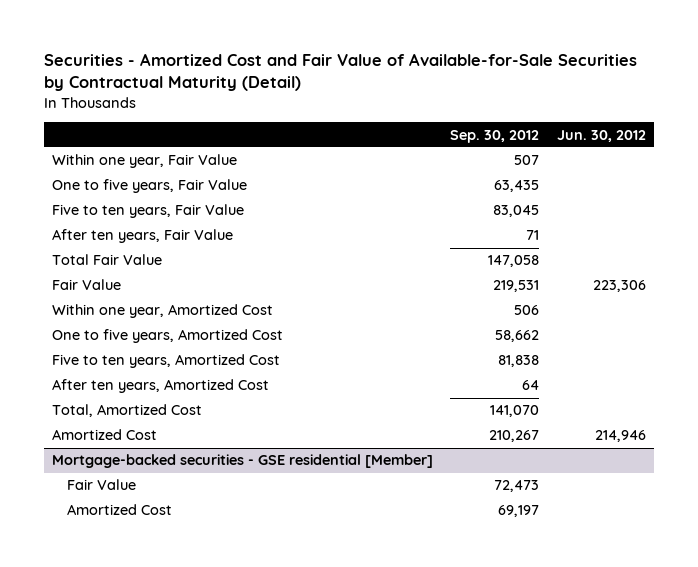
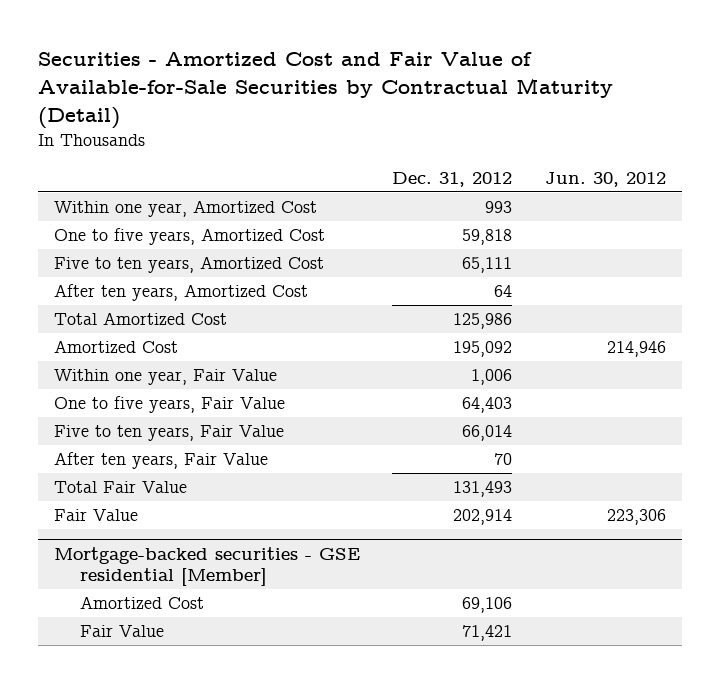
[450,129,540,143] Sep. 30, 2012 -> none
none -> [392,172,513,188] Dec. 31, 2012
[52,304,274,319] Within one year, Amortized Cost -> [53,200,317,218] Within one year, Amortized Cost
[52,329,284,344] One to five years, Amortized Cost -> [53,228,325,246] One to five years, Amortized Cost
[52,354,281,369] Five to ten years, Amortized Cost -> [53,256,324,274] Five to ten years, Amortized Cost
[52,379,270,394] After ten years, Amortized Cost -> [53,284,308,302] After ten years, Amortized Cost
none -> [53,312,227,326] Total Amortized Cost
[52,429,158,441] Amortized Cost -> [53,340,178,354] Amortized Cost
[52,404,203,418] Total, Amortized Cost -> none
[66,479,136,491] Fair Value -> [80,625,165,638] Fair Value

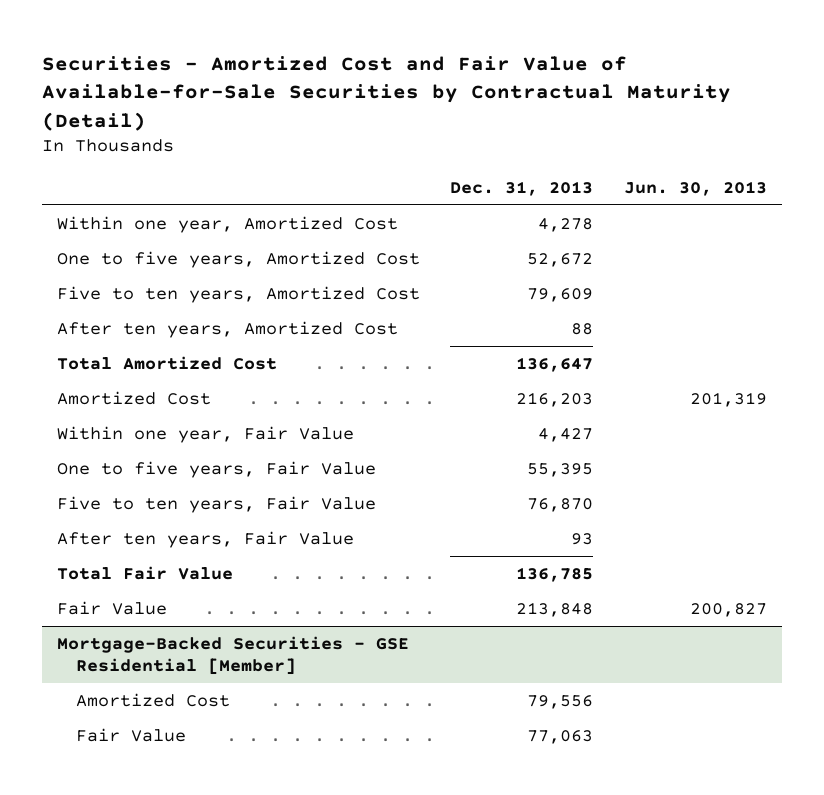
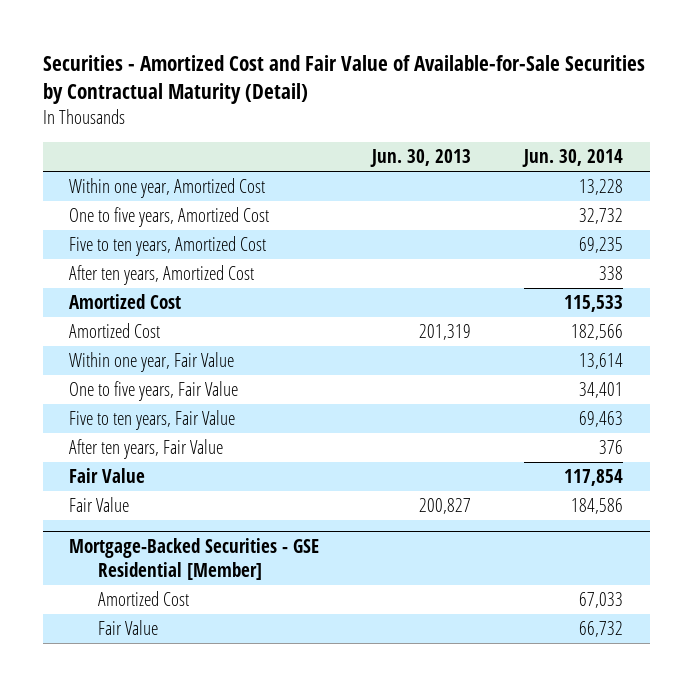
[450,180,594,196] Dec. 31, 2013 -> none
none -> [522,149,624,168] Jun. 30, 2014
[56,356,277,371] Total Amortized Cost -> [69,294,182,310] Amortized Cost
[56,566,233,581] Total Fair Value -> [69,468,146,484] Fair Value

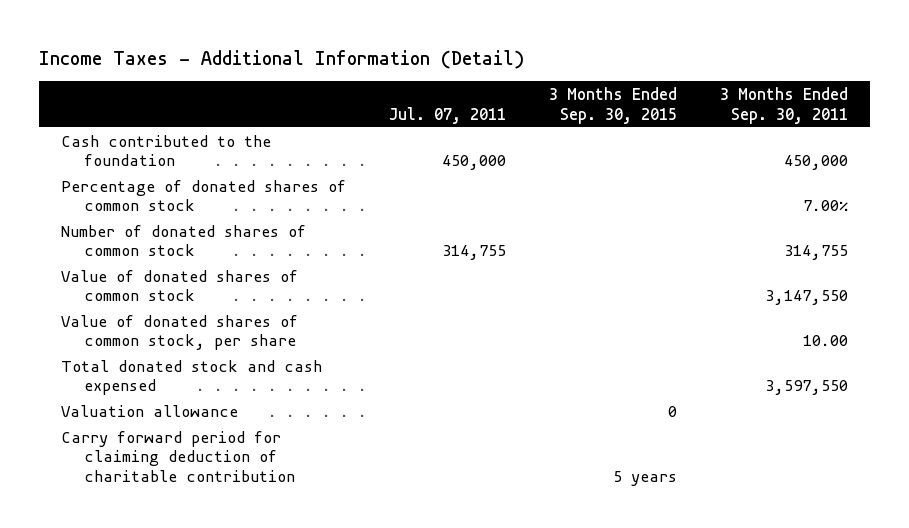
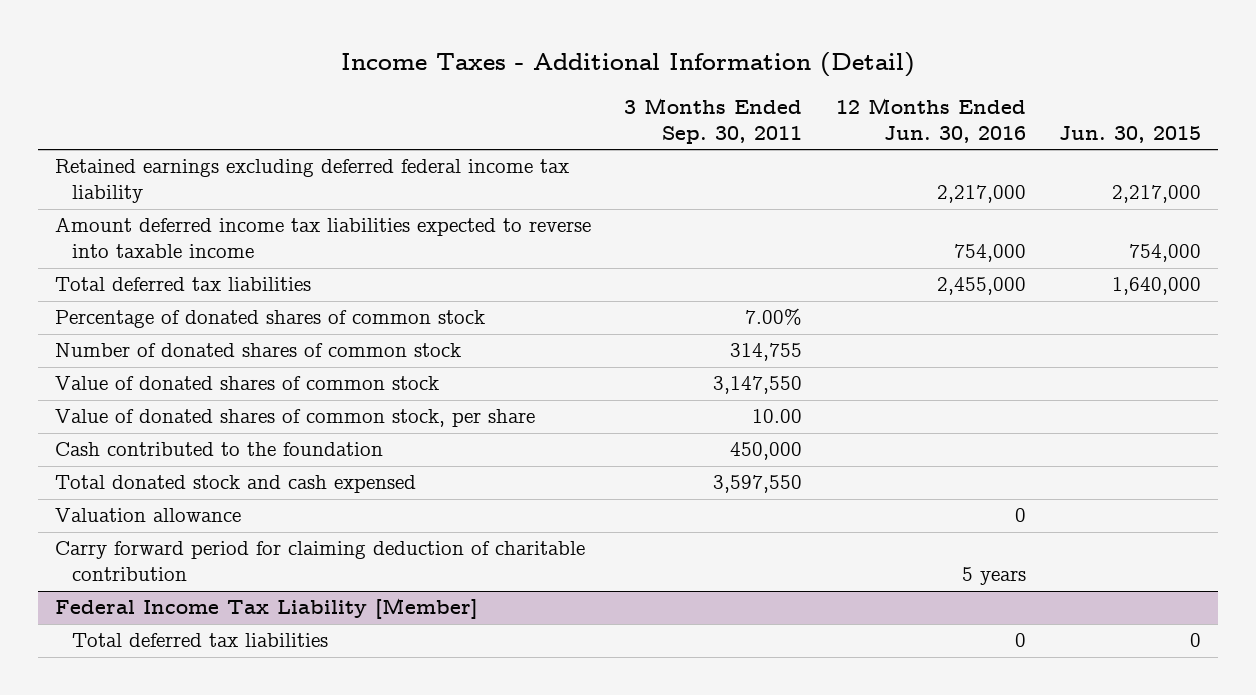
[388,106,506,124] Jul. 07, 2011 -> none
[549,86,678,124] 3 Months Ended Sep. 30, 2015 -> none
none -> [835,97,1026,143] 12 Months Ended Jun. 30, 2016
none -> [1059,125,1202,143] Jun. 30, 2015
none -> [54,159,569,204] Retained earnings excluding deferred federal income tax liability
none -> [54,217,591,259] Amount deferred income tax liabilities expected to reverse into taxable income
none -> [54,277,311,292] Total deferred tax liabilities
[60,134,271,167] Cash contributed to the foundation -> [54,442,383,457] Cash contributed to the foundation
none -> [54,598,478,620] Federal Income Tax Liability [Member]
none -> [72,633,329,648] Total deferred tax liabilities

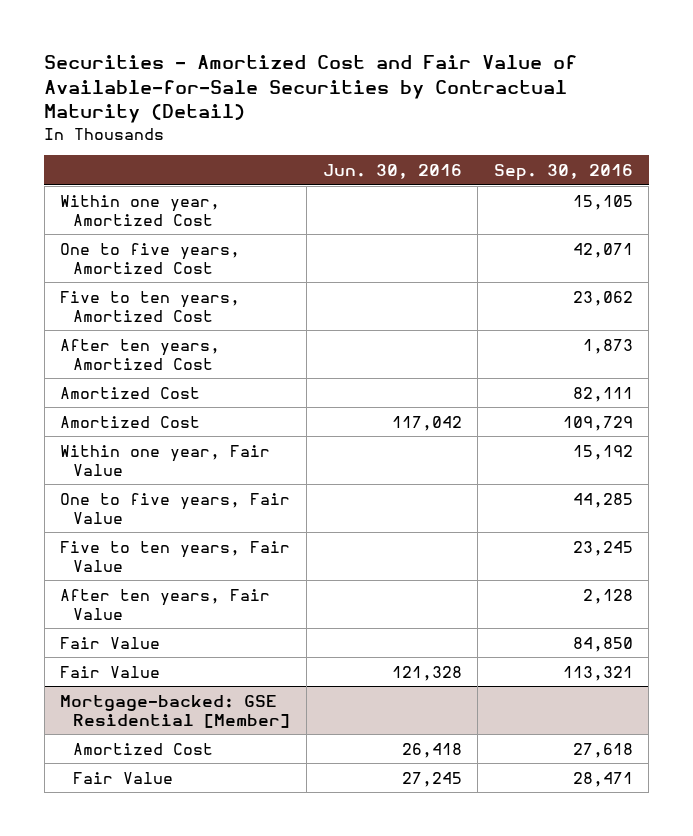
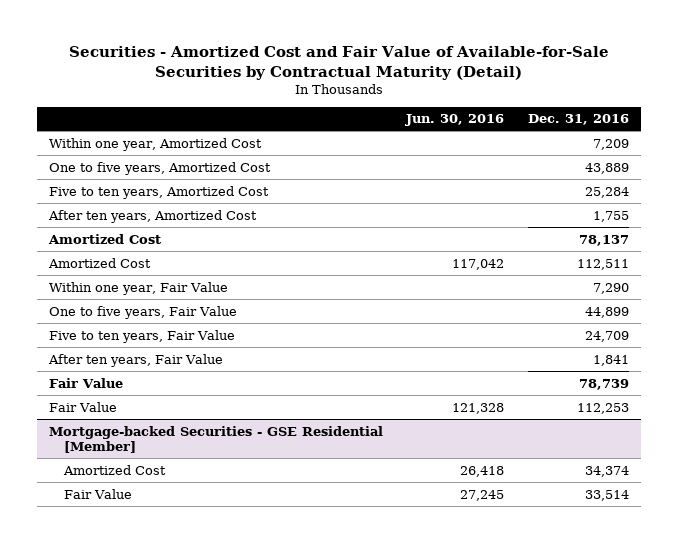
[493,164,633,182] Sep. 30, 2016 -> none
none -> [527,114,629,126] Dec. 31, 2016
[60,694,290,728] Mortgage-backed: GSE Residential [Member] -> [48,425,383,453] Mortgage-backed Securities - GSE Residential [Member]

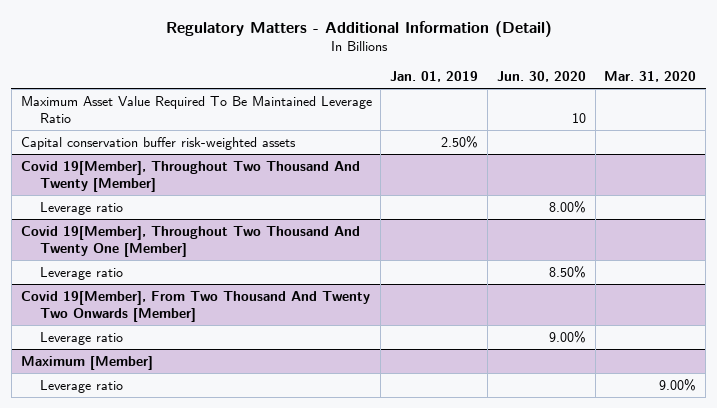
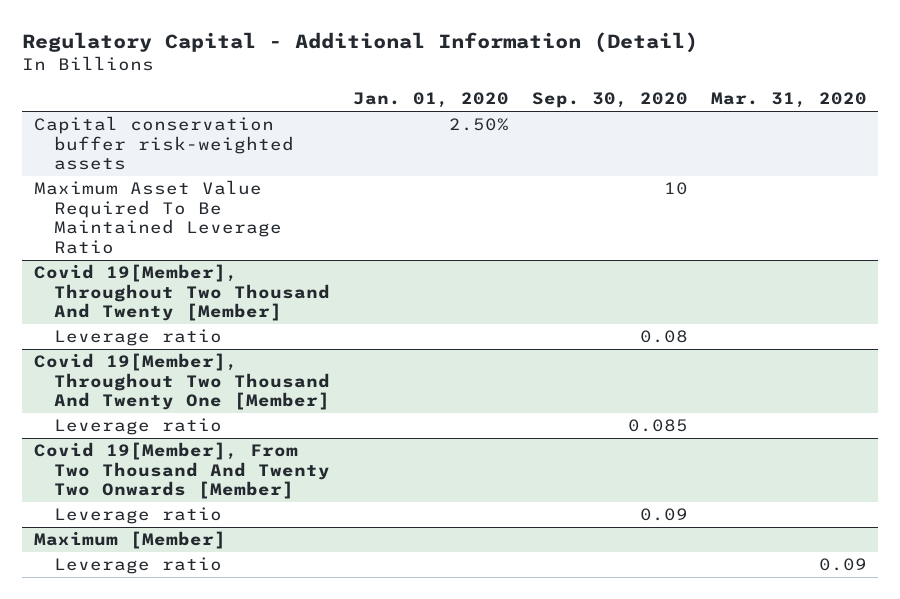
[165,20,552,37] Regulatory Matters - Additional Information (Detail) -> [22,31,699,53] Regulatory Capital - Additional Information (Detail)
[390,71,479,83] Jan. 01, 2019 -> none
[496,71,586,83] Jun. 30, 2020 -> none
none -> [353,92,510,109] Jan. 01, 2020
none -> [531,92,688,109] Sep. 30, 2020
[20,95,372,124] Maximum Asset Value Required To Be Maintained Leverage Ratio -> [33,180,283,254] Maximum Asset Value Required To Be Maintained Leverage Ratio
[659,378,697,391] 9.00% -> [818,558,867,572] 0.09

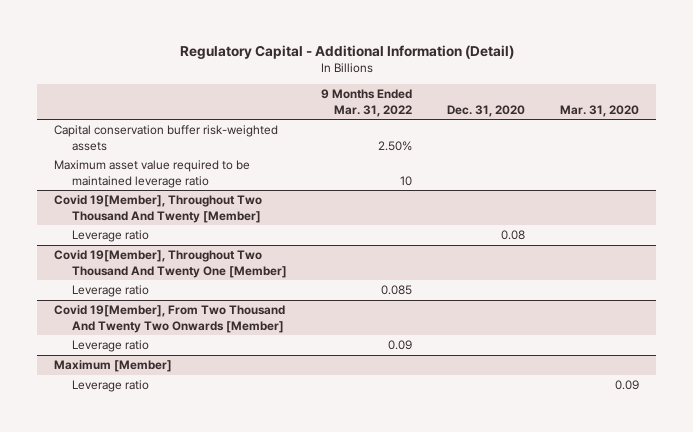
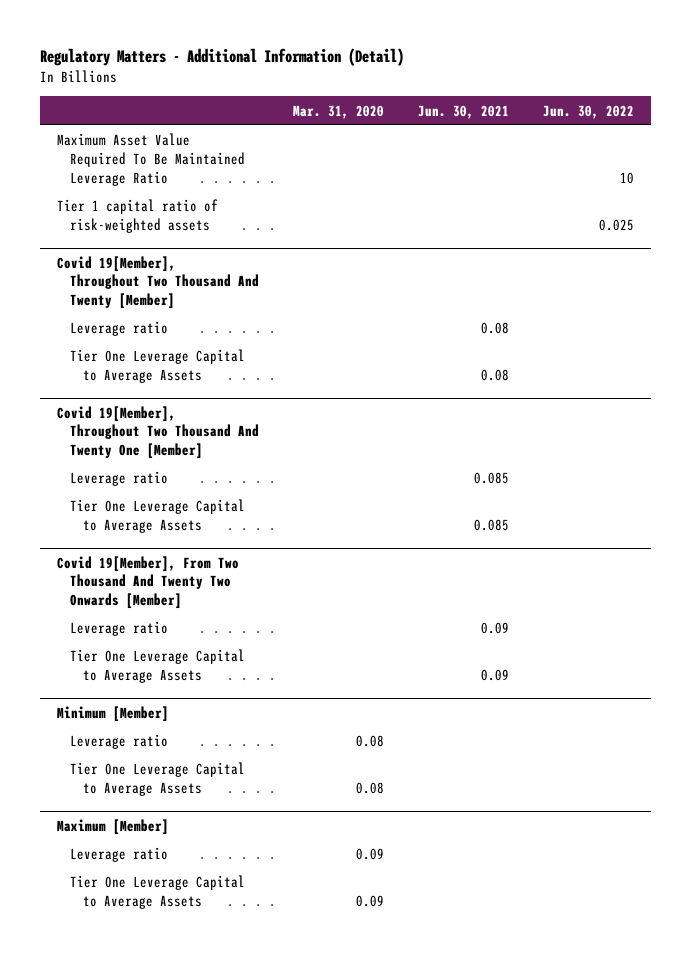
[179,44,514,59] Regulatory Capital - Additional Information (Detail) -> [39,48,404,67] Regulatory Matters - Additional Information (Detail)
[321,89,413,117] 9 Months Ended Mar. 31, 2022 -> none
[447,104,526,117] Dec. 31, 2020 -> none
none -> [418,104,510,119] Jun. 30, 2021
none -> [543,104,635,119] Jun. 30, 2022
[54,125,279,151] Capital conservation buffer risk-weighted assets -> none
[54,160,251,188] Maximum asset value required to be maintained leverage ratio -> [56,133,245,186] Maximum Asset Value Required To Be Maintained Leverage Ratio
none -> [56,199,218,233] Tier 1 capital ratio of risk-weighted assets
none -> [69,349,245,383] Tier One Leverage Capital to Average Assets
none -> [69,499,245,533] Tier One Leverage Capital to Average Assets
none -> [69,649,245,683] Tier One Leverage Capital to Average Assets
none -> [56,705,169,722] Minimum [Member]
none -> [69,734,168,750] Leverage ratio
none -> [69,762,245,796] Tier One Leverage Capital to Average Assets
none -> [69,875,245,909] Tier One Leverage Capital to Average Assets

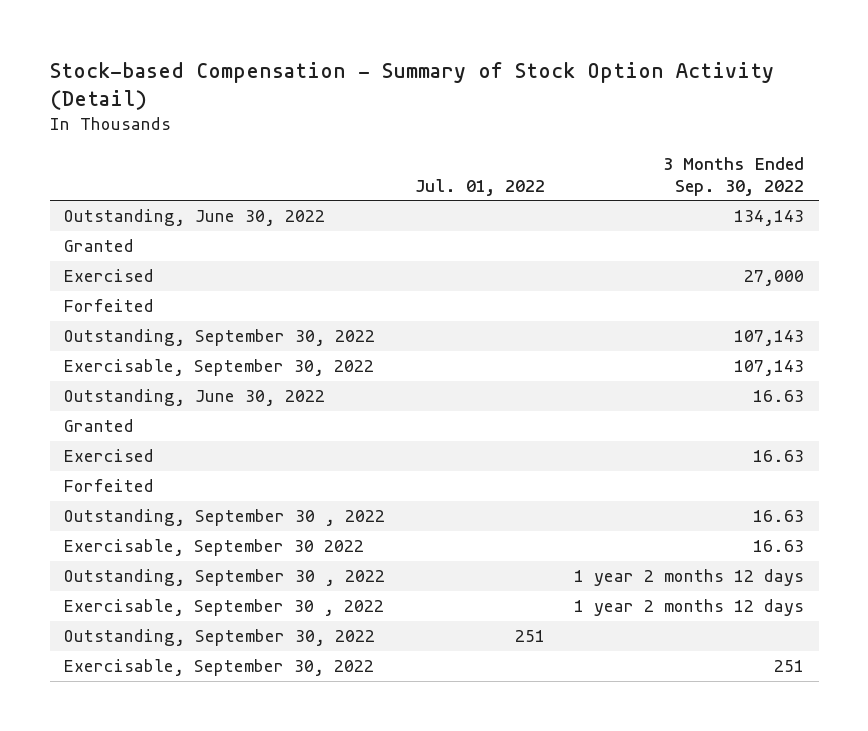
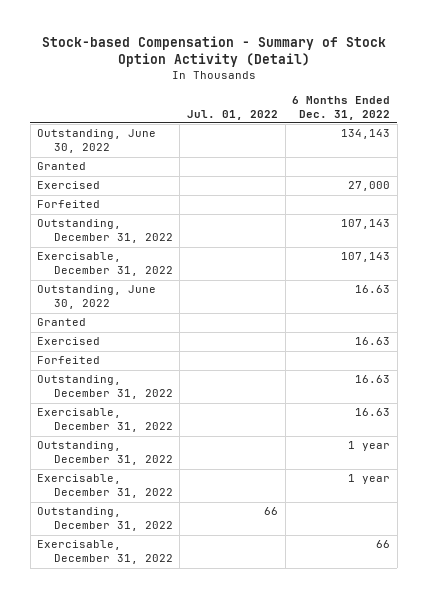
[662,156,804,196] 3 Months Ended Sep. 30, 2022 -> none
none -> [292,95,391,120] 6 Months Ended Dec. 31, 2022
[64,329,376,347] Outstanding, September 30, 2022 -> [37,219,173,244] Outstanding, December 31, 2022
[64,359,375,377] Exercisable, September 30, 2022 -> [37,252,173,277] Exercisable, December 31, 2022
[64,509,386,527] Outstanding, September 30 , 2022 -> [37,375,173,400] Outstanding, December 31, 2022
[64,539,365,557] Exercisable, September 30 2022 -> [37,408,173,433] Exercisable, December 31, 2022
[64,569,386,587] Outstanding, September 30 , 2022 -> [37,441,173,466] Outstanding, December 31, 2022
[64,599,385,617] Exercisable, September 30 , 2022 -> [37,474,173,499] Exercisable, December 31, 2022
[64,629,376,647] Outstanding, September 30, 2022 -> [37,507,173,532] Outstanding, December 31, 2022
[514,630,545,643] 251 -> [264,507,279,516] 66
[64,659,375,677] Exercisable, September 30, 2022 -> [37,540,173,565] Exercisable, December 31, 2022

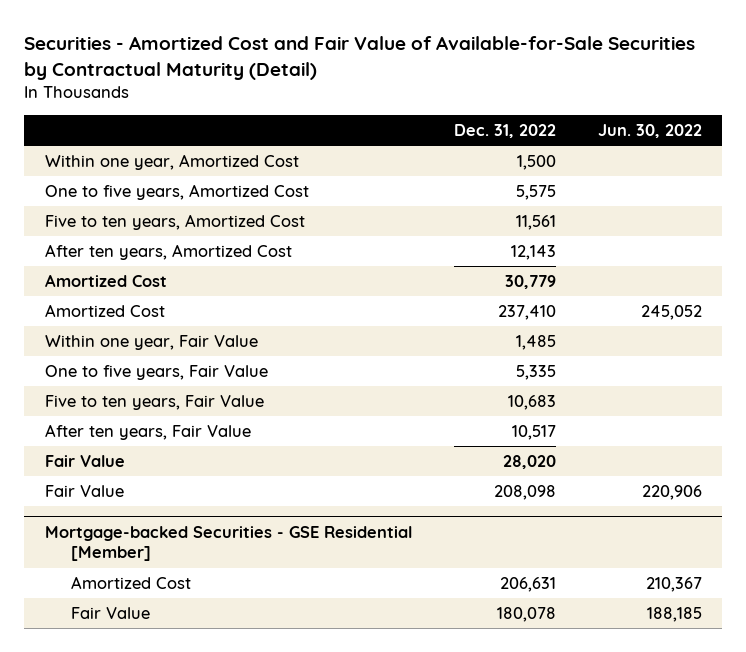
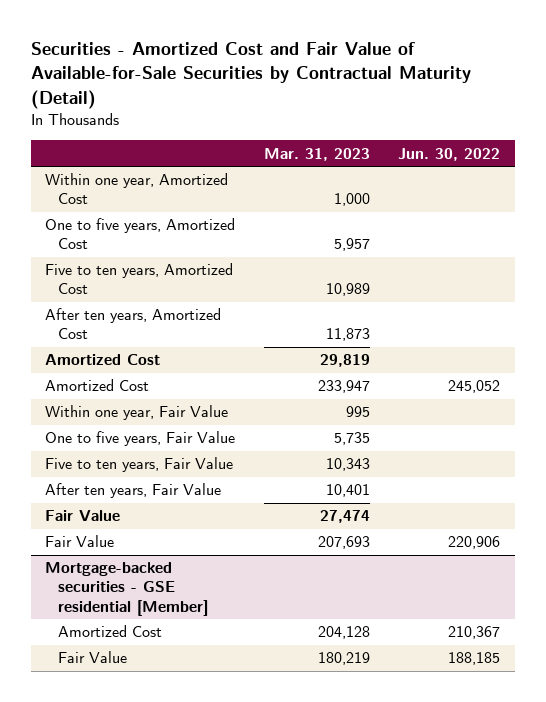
[453,124,556,139] Dec. 31, 2022 -> none
none -> [263,147,370,161] Mar. 31, 2023
[44,525,412,562] Mortgage-backed Securities - GSE Residential [Member] -> [45,562,208,616] Mortgage-backed securities - GSE residential [Member]

